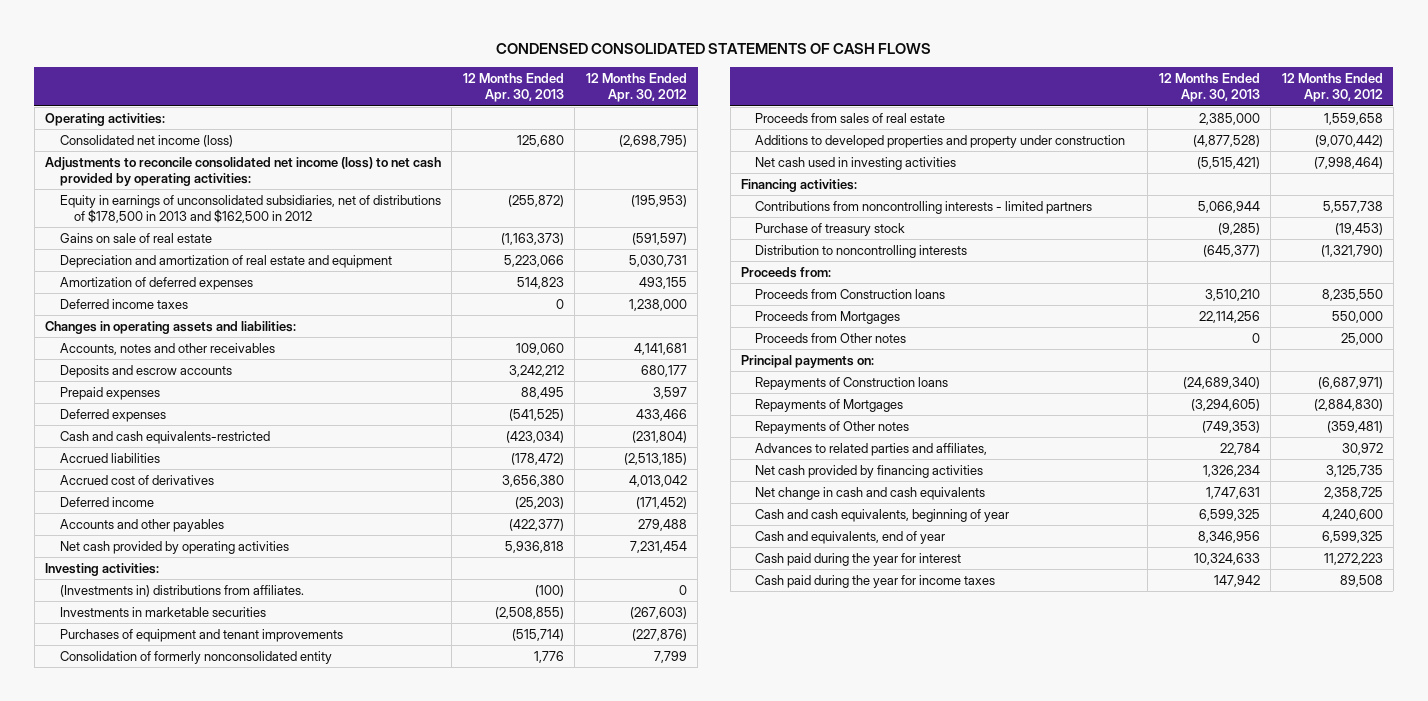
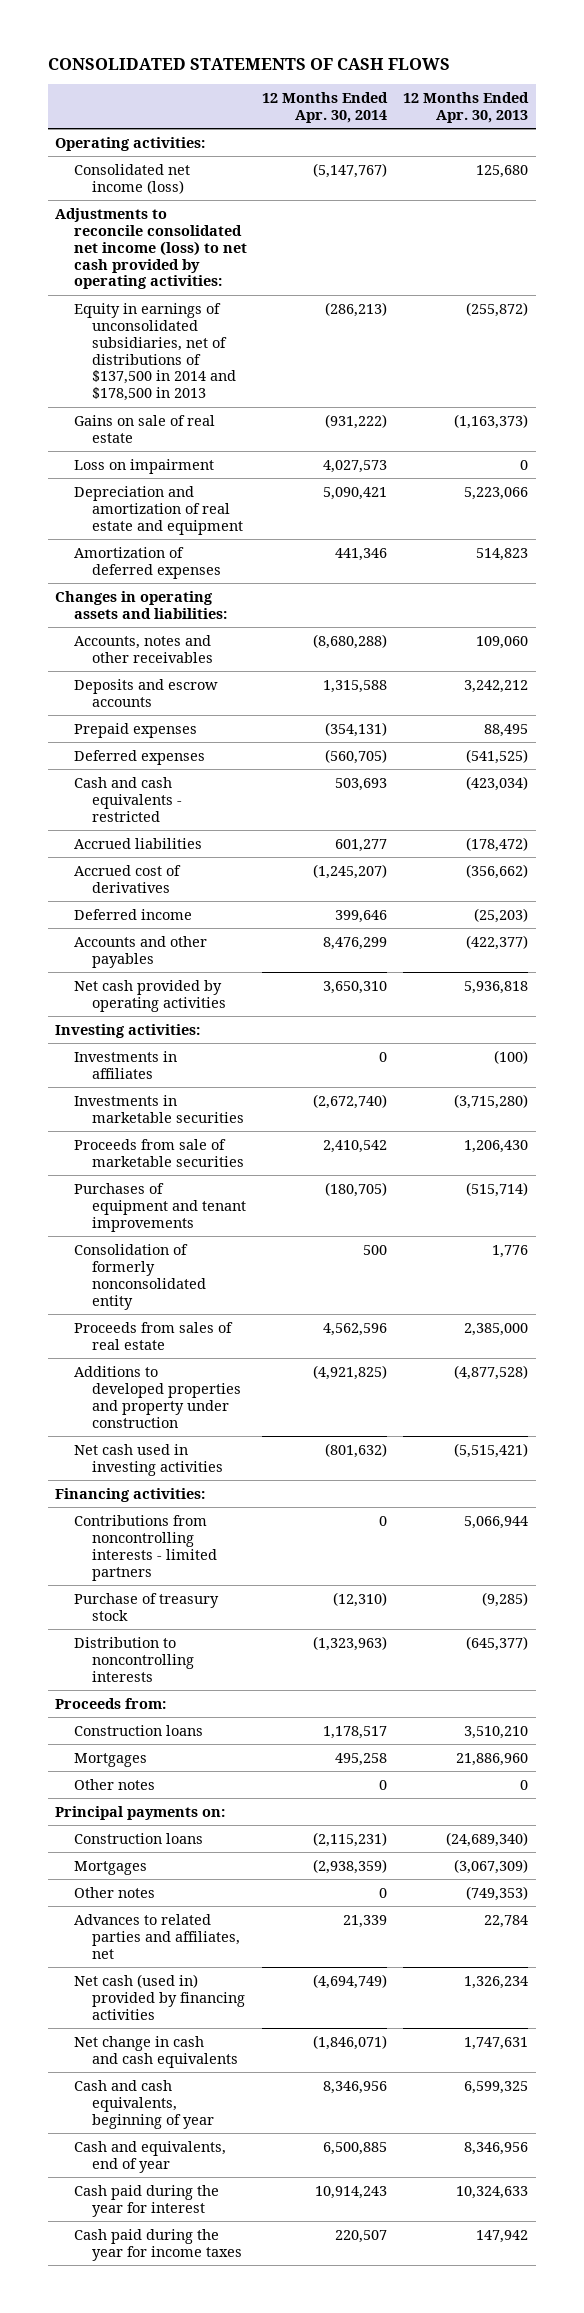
[495,43,931,55] CONDENSED CONSOLIDATED STATEMENTS OF CASH FLOWS -> [47,57,450,70] CONSOLIDATED STATEMENTS OF CASH FLOWS
[585,72,687,103] 12 Months Ended Apr. 30, 2012 -> none
none -> [262,91,389,123] 12 Months Ended Apr. 30, 2014
[59,194,441,224] Equity in earnings of unconsolidated subsidiaries, net of distributions of $178,500 in 2013 and $162,500 in 2012 -> [73,302,236,402] Equity in earnings of unconsolidated subsidiaries, net of distributions of $137,500 in 2014 and $178,500 in 2013
none -> [73,458,214,474] Loss on impairment
[59,298,188,309] Deferred income taxes -> none
[59,430,270,444] Cash and cash equivalents-restricted -> [73,776,182,822] Cash and cash equivalents - restricted
[501,474,564,487] 3,656,380 -> [466,863,529,879] (356,662)
[59,584,304,597] (Investments in) distributions from affiliates. -> [73,1050,177,1079] Investments in affiliates
[494,606,564,619] (2,508,855) -> [454,1093,529,1109] (3,715,280)
none -> [73,1138,244,1167] Proceeds from sale of marketable securities
[755,288,946,299] Proceeds from Construction loans -> [73,1724,203,1736] Construction loans
[755,310,901,324] Proceeds from Mortgages -> [73,1752,147,1767] Mortgages
[1198,310,1260,323] 22,114,256 -> [456,1752,529,1766] 21,886,960
[755,332,907,343] Proceeds from Other notes -> [73,1778,155,1790] Other notes
[755,376,949,390] Repayments of Construction loans -> [73,1832,203,1844] Construction loans
[755,398,904,412] Repayments of Mortgages -> [73,1860,147,1875] Mortgages
[1190,398,1260,411] (3,294,605) -> [454,1858,529,1874] (3,067,309)
[755,420,910,434] Repayments of Other notes -> [73,1886,155,1898] Other notes
[755,442,988,456] Advances to related parties and affiliates, -> [73,1913,240,1959] Advances to related parties and affiliates, net
[755,464,984,478] Net cash provided by financing activities -> [73,1973,245,2020] Net cash (used in) provided by financing activities

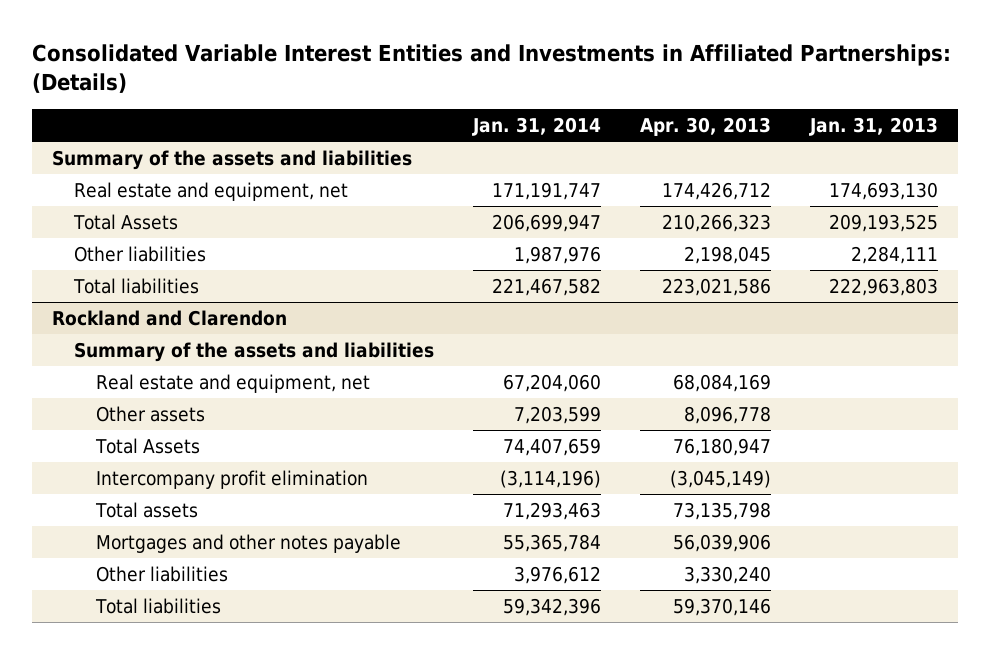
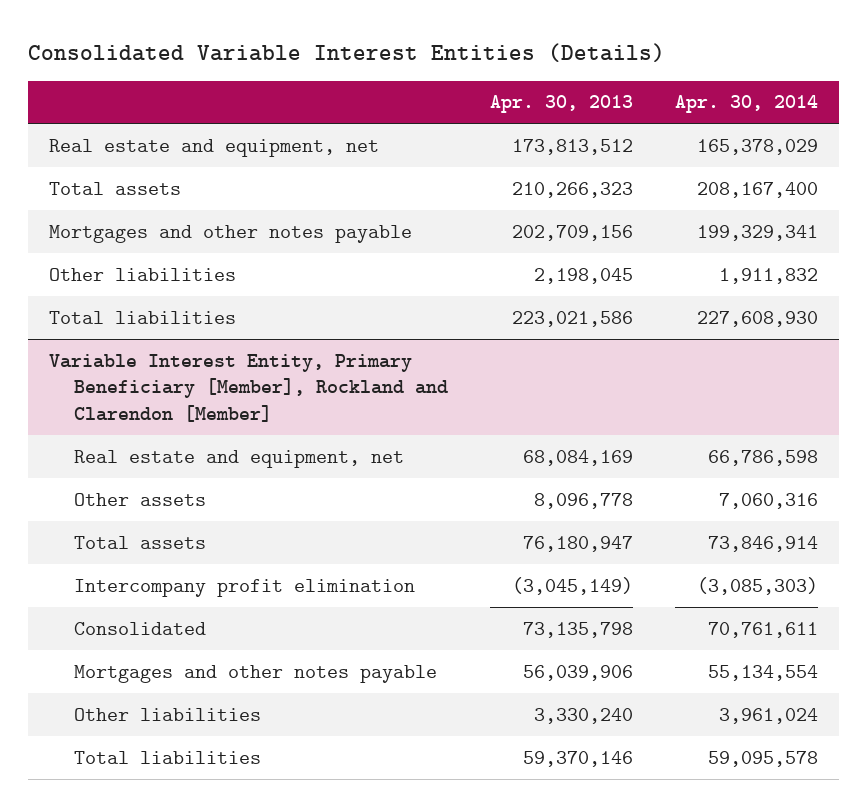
[31,44,951,94] Consolidated Variable Interest Entities and Investments in Affiliated Partnerships: (Details) -> [28,43,666,63] Consolidated Variable Interest Entities (Details)
[471,117,601,137] Jan. 31, 2014 -> none
[809,117,939,137] Jan. 31, 2013 -> none
none -> [675,95,819,114] Apr. 30, 2014
[51,149,412,170] Summary of the assets and liabilities -> none
[661,181,771,200] 174,426,712 -> [512,138,634,155] 173,813,512
[72,213,178,230] Total Assets -> [49,181,182,195] Total assets
none -> [49,224,413,243] Mortgages and other notes payable
[51,309,287,326] Rockland and Clarendon -> none
[73,341,434,362] Summary of the assets and liabilities -> none
none -> [49,353,448,423] Variable Interest Entity, Primary Beneficiary [Member], Rockland and Clarendon [Member]
[94,437,200,454] Total Assets -> [73,535,206,549] Total assets
[94,501,198,518] Total assets -> [73,621,206,635] Consolidated

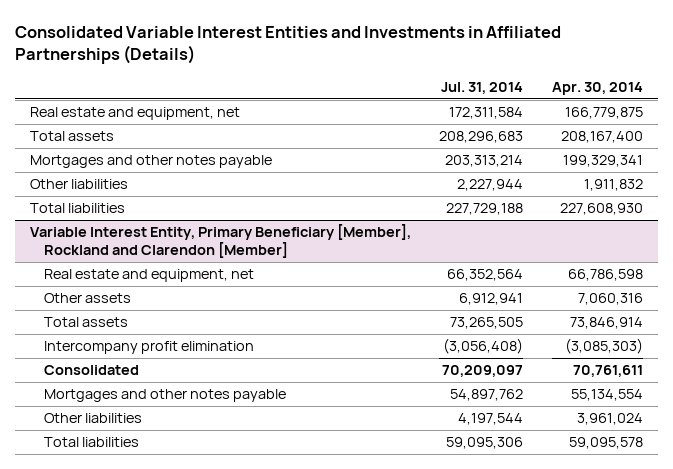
[28,43,666,63] Consolidated Variable Interest Entities (Details) -> [15,25,562,65] Consolidated Variable Interest Entities and Investments in Affiliated Partnerships (Details)
[490,95,634,114] Apr. 30, 2013 -> none
none -> [441,81,524,94] Jul. 31, 2014
[697,138,819,155] 165,378,029 -> [565,107,644,120] 166,779,875

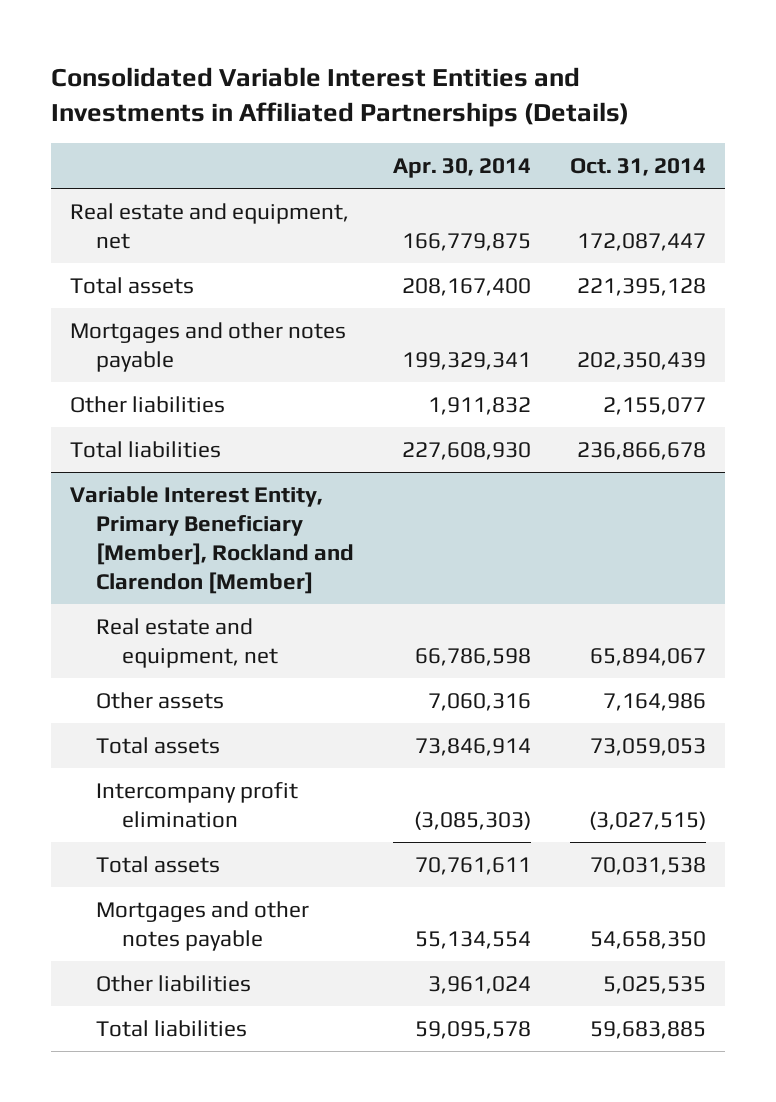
[441,81,524,94] Jul. 31, 2014 -> none
none -> [569,158,706,177] Oct. 31, 2014
[43,365,139,376] Consolidated -> [95,855,220,873] Total assets

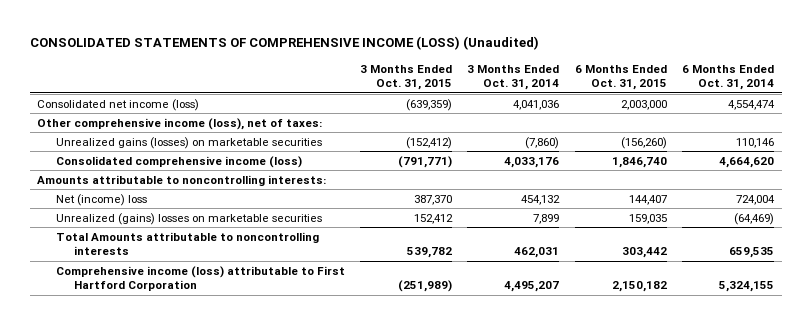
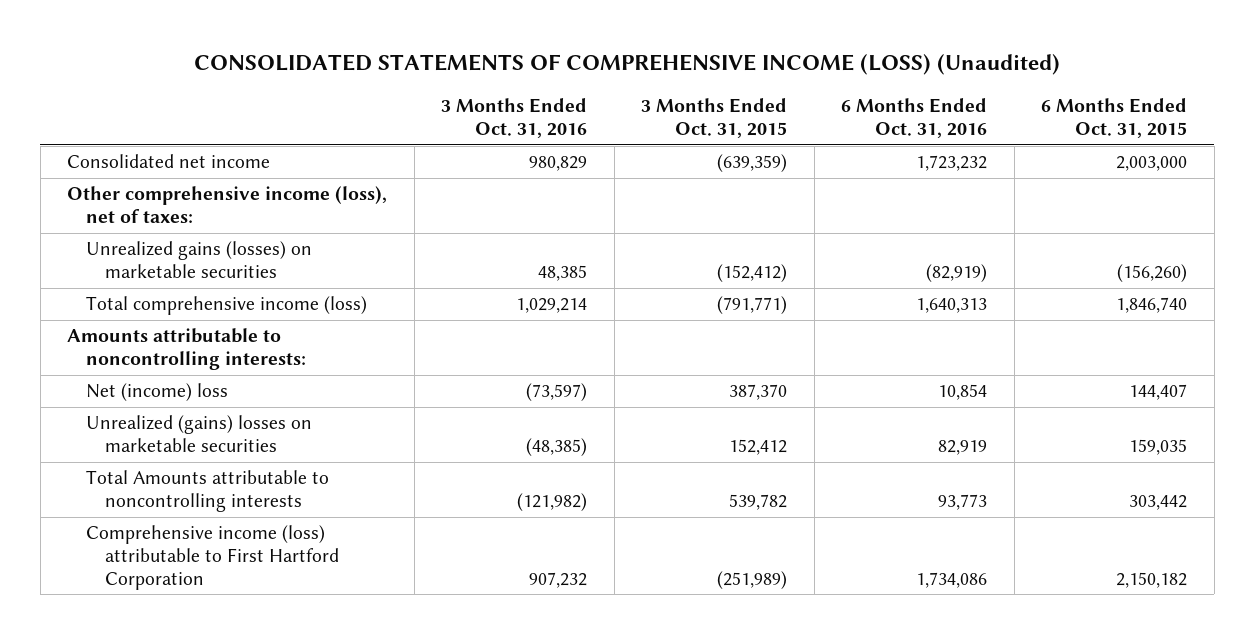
[467,64,560,91] 3 Months Ended Oct. 31, 2014 -> none
[681,64,774,91] 6 Months Ended Oct. 31, 2014 -> none
none -> [441,98,588,138] 3 Months Ended Oct. 31, 2016
none -> [841,98,988,138] 6 Months Ended Oct. 31, 2016
[37,98,200,111] Consolidated net income (loss) -> [67,154,271,169] Consolidated net income
[55,155,302,168] Consolidated comprehensive income (loss) -> [85,296,367,316] Total comprehensive income (loss)

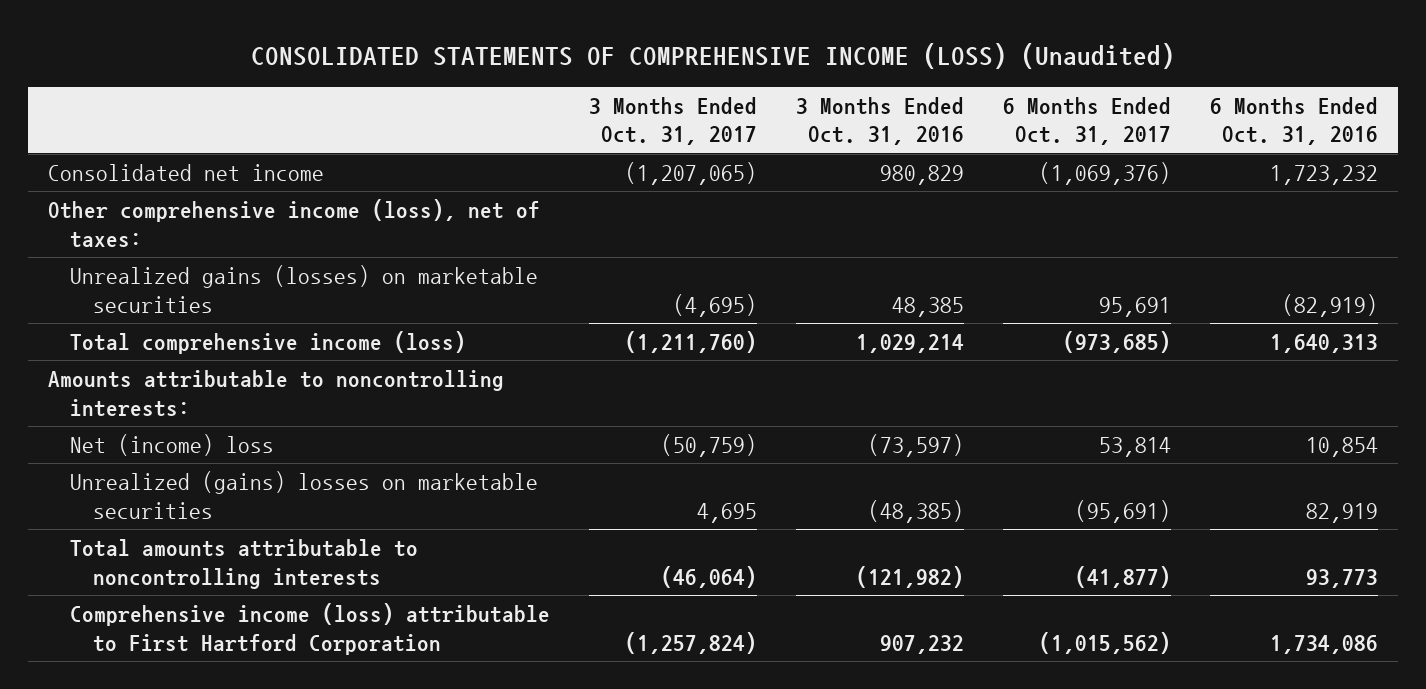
[641,98,788,138] 3 Months Ended Oct. 31, 2015 -> none
[1041,98,1188,138] 6 Months Ended Oct. 31, 2015 -> none
none -> [589,96,758,146] 3 Months Ended Oct. 31, 2017
none -> [1003,96,1172,146] 6 Months Ended Oct. 31, 2017
[85,470,329,513] Total Amounts attributable to noncontrolling interests -> [70,538,419,589] Total amounts attributable to noncontrolling interests

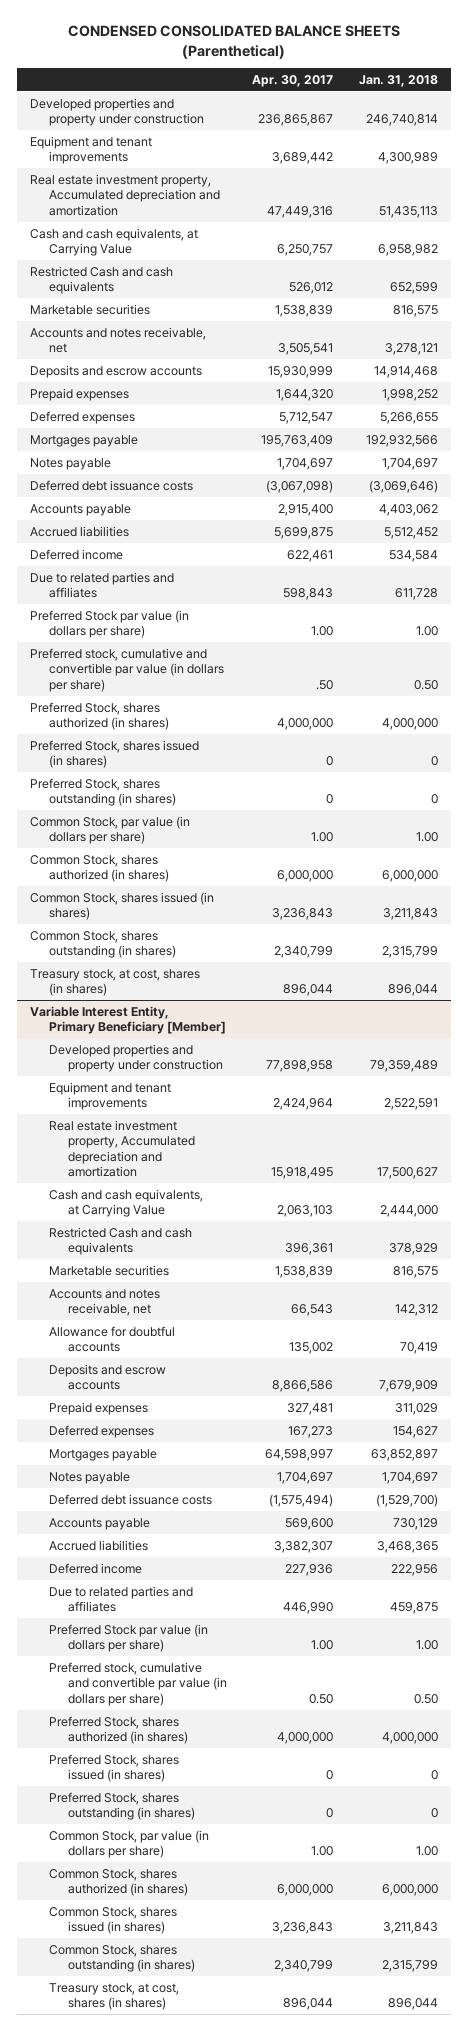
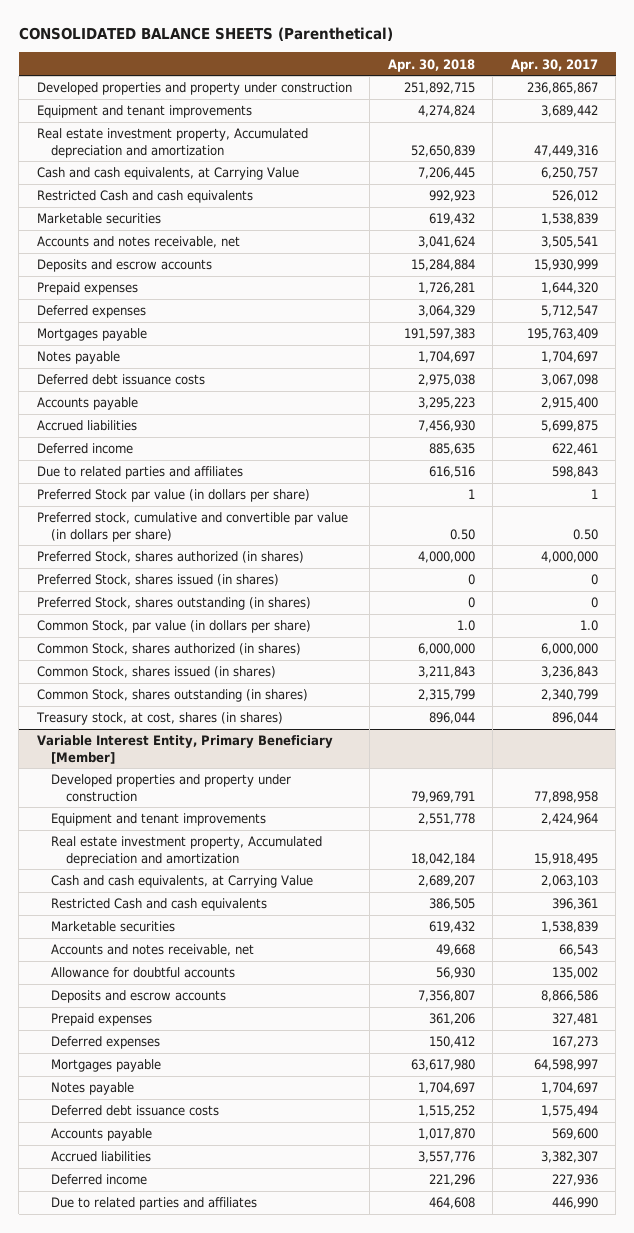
[67,25,400,59] CONDENSED CONSOLIDATED BALANCE SHEETS (Parenthetical) -> [18,27,393,42] CONSOLIDATED BALANCE SHEETS (Parenthetical)
[358,75,438,88] Jan. 31, 2018 -> none
none -> [387,58,475,72] Apr. 30, 2018
[266,479,334,493] (3,067,098) -> [540,374,598,387] 3,067,098
[311,626,334,637] 1.00 -> [590,489,598,500] 1
[316,679,334,690] .50 -> [572,528,598,540] 0.50
[311,832,334,843] 1.00 -> [579,620,598,632] 1.0
[269,1493,334,1507] (1,575,494) -> [540,1105,598,1118] 1,575,494
[48,1623,208,1653] Preferred Stock par value (in dollars per share) -> none
[48,1661,227,1706] Preferred stock, cumulative and convertible par value (in dollars per share) -> none
[48,1715,188,1745] Preferred Stock, shares authorized (in shares) -> none
[48,1753,179,1783] Preferred Stock, shares issued (in shares) -> none
[48,1791,195,1821] Preferred Stock, shares outstanding (in shares) -> none
[48,1829,209,1859] Common Stock, par value (in dollars per share) -> none
[48,1868,188,1897] Common Stock, shares authorized (in shares) -> none
[48,1906,177,1935] Common Stock, shares issued (in shares) -> none
[48,1944,195,1973] Common Stock, shares outstanding (in shares) -> none
[48,1982,179,2011] Treasury stock, at cost, shares (in shares) -> none

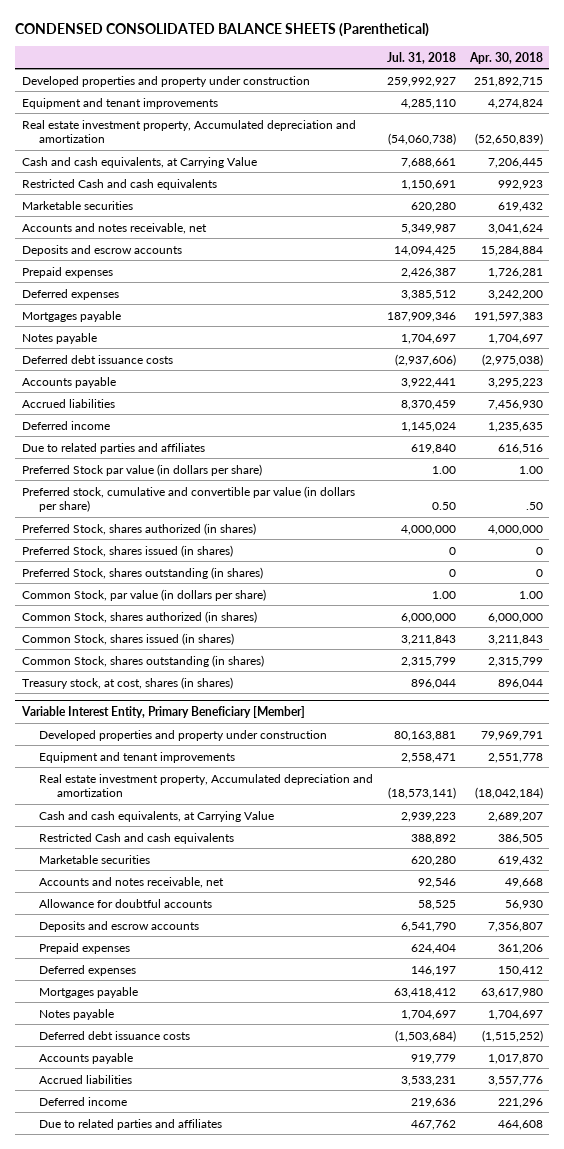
[18,27,393,42] CONSOLIDATED BALANCE SHEETS (Parenthetical) -> [15,23,430,38] CONDENSED CONSOLIDATED BALANCE SHEETS (Parenthetical)
[510,58,598,72] Apr. 30, 2017 -> none
none -> [386,51,456,64] Jul. 31, 2018
[410,144,475,157] 52,650,839 -> [474,133,543,146] (52,650,839)
[417,305,475,318] 3,064,329 -> [487,289,543,300] 3,242,200
[417,374,475,387] 2,975,038 -> [481,353,543,366] (2,975,038)
[428,443,475,456] 885,635 -> [487,421,543,432] 1,235,635
[467,489,475,500] 1 -> [518,465,543,474] 1.00
[449,528,475,540] 0.50 -> [525,502,543,511] .50
[456,620,475,632] 1.0 -> [518,590,543,599] 1.00
[410,852,475,865] 18,042,184 -> [474,787,543,800] (18,042,184)
[417,1105,475,1118] 1,515,252 -> [481,1029,543,1042] (1,515,252)

